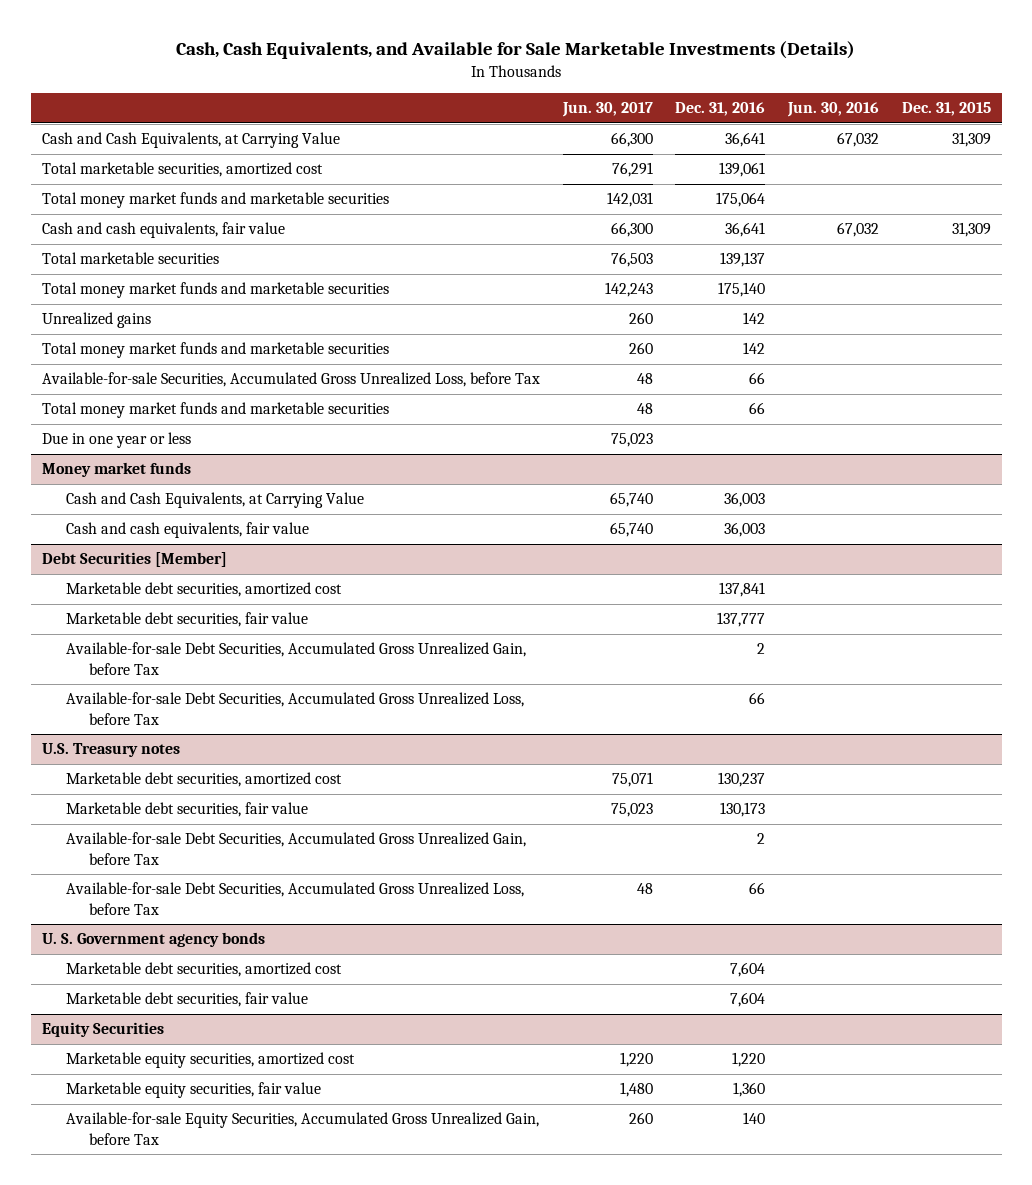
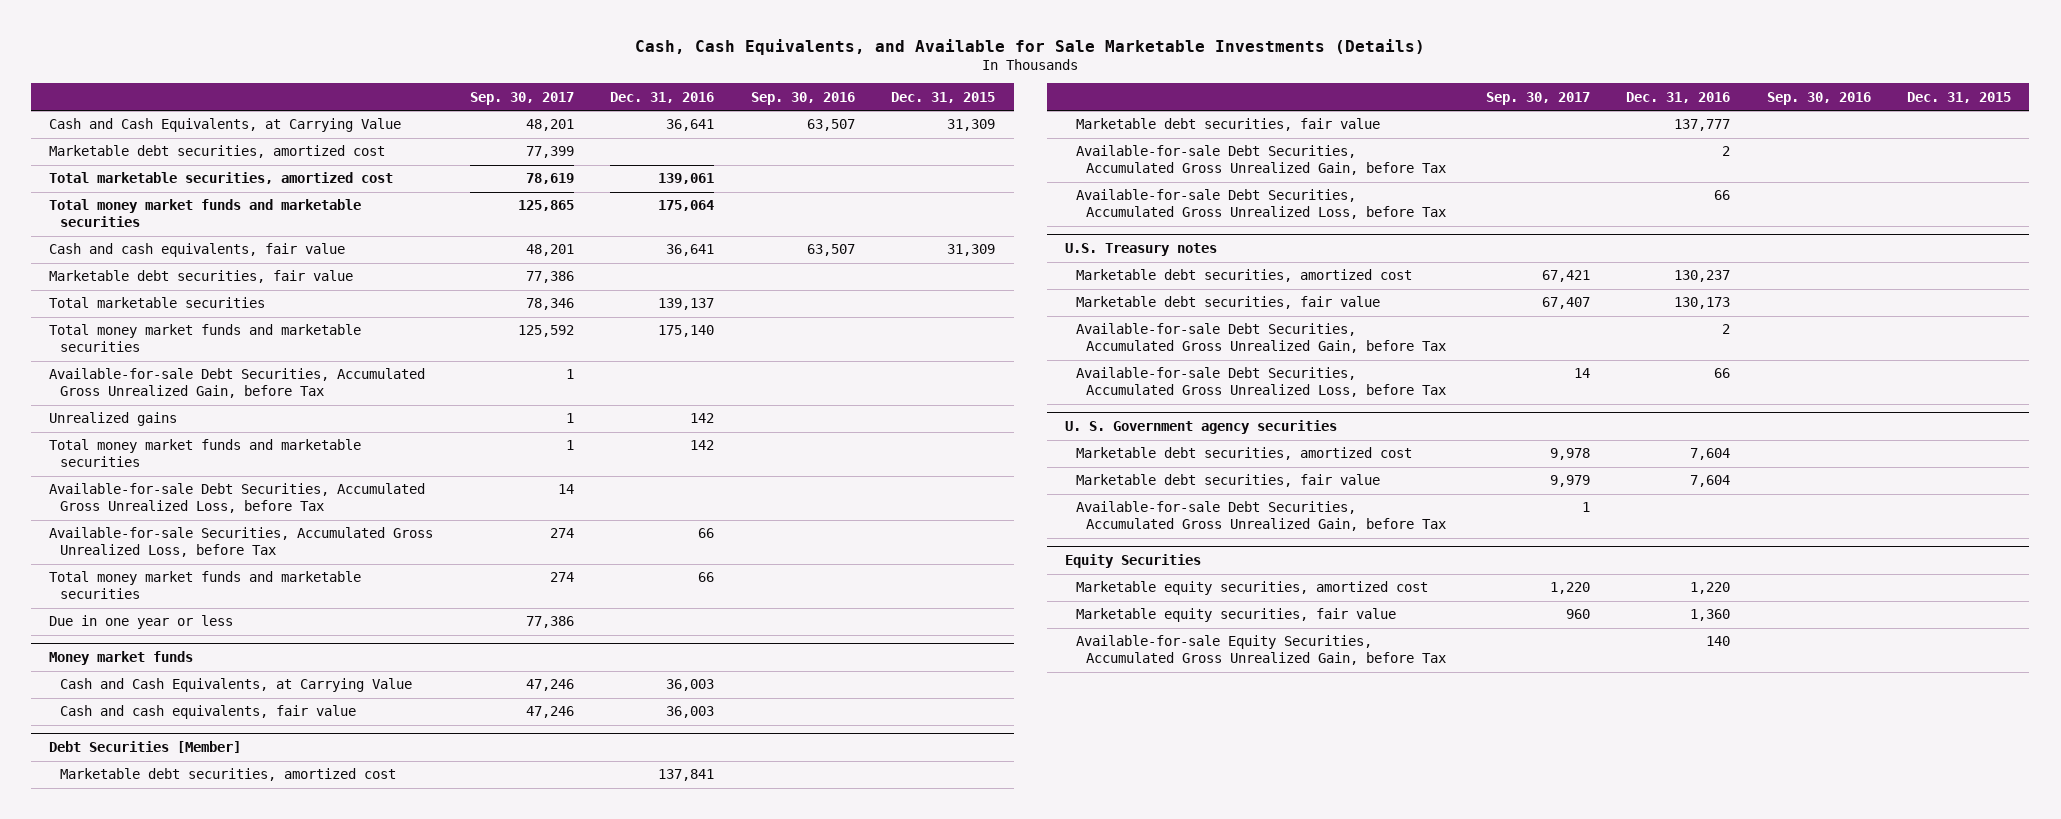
[561,102,653,118] Jun. 30, 2017 -> none
[786,102,879,118] Jun. 30, 2016 -> none
none -> [469,91,574,105] Sep. 30, 2017
none -> [750,91,855,105] Sep. 30, 2016
none -> [49,145,386,159] Marketable debt securities, amortized cost
none -> [49,270,354,284] Marketable debt securities, fair value
none -> [49,368,426,399] Available-for-sale Debt Securities, Accumulated Gross Unrealized Gain, before Tax
none -> [49,483,426,514] Available-for-sale Debt Securities, Accumulated Gross Unrealized Loss, before Tax
[41,932,265,948] U. S. Government agency bonds -> [1065,419,1338,434] U. S. Government agency securities
none -> [1075,501,1447,532] Available-for-sale Debt Securities, Accumulated Gross Unrealized Gain, before Tax

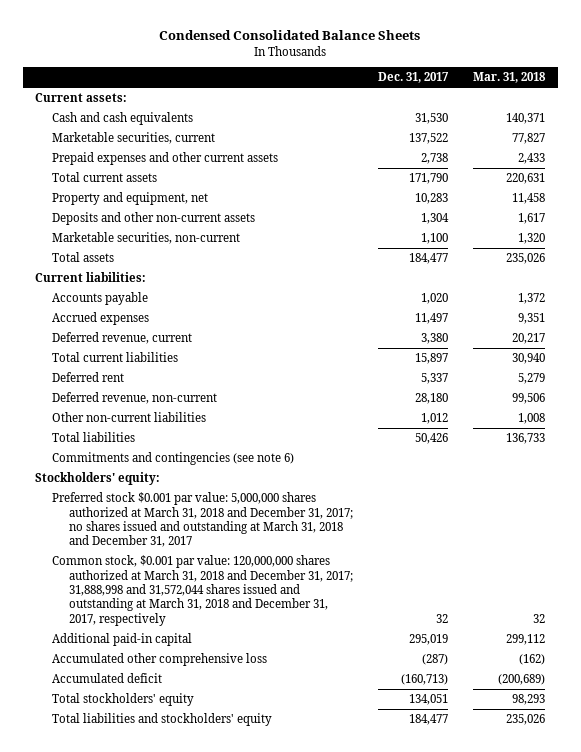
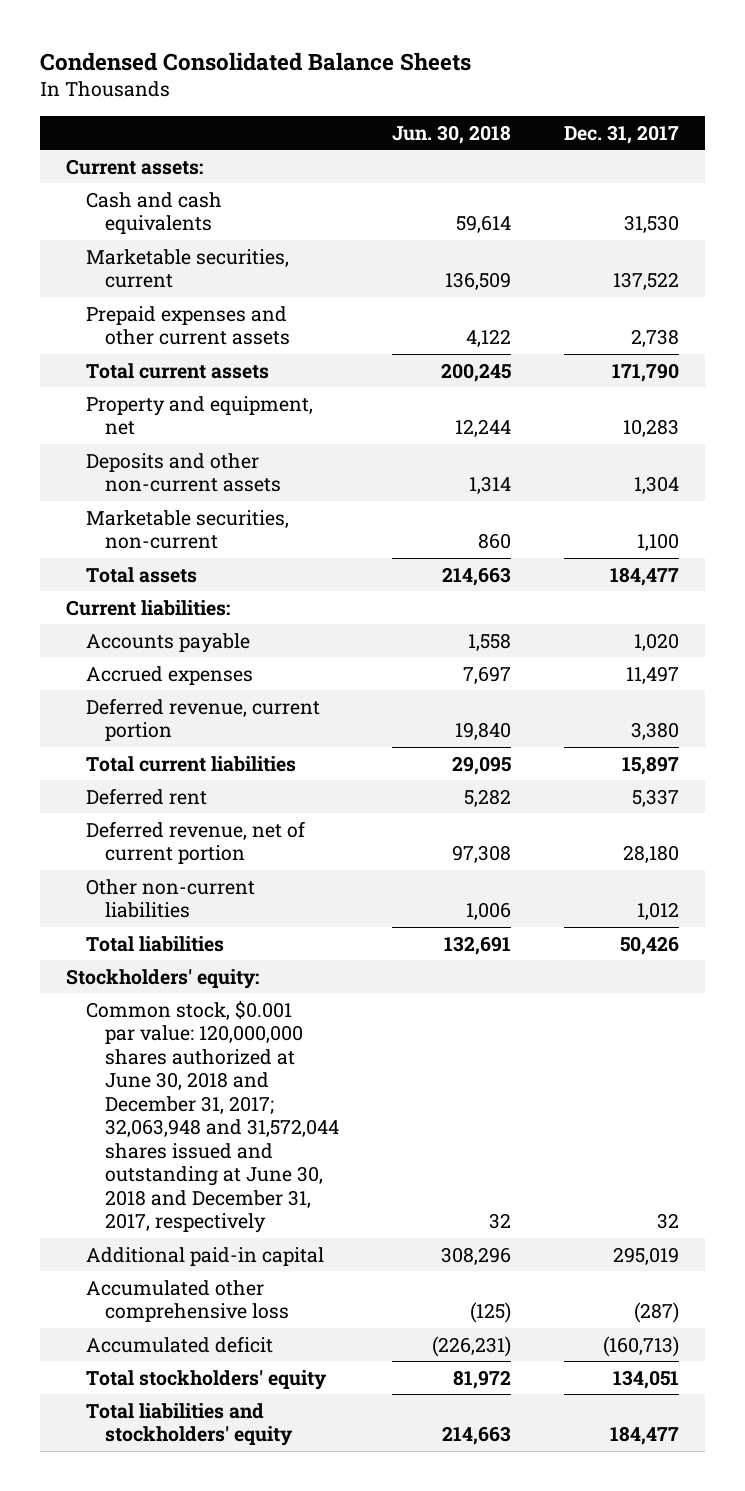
[473,72,547,84] Mar. 31, 2018 -> none
none -> [391,124,511,144] Jun. 30, 2018
[52,332,193,345] Deferred revenue, current -> [85,697,320,742] Deferred revenue, current portion
[52,392,218,405] Deferred revenue, non-current -> [85,820,305,865] Deferred revenue, net of current portion
[52,452,295,466] Commitments and contingencies (see note 6) -> none
[52,492,353,548] Preferred stock $0.001 par value: 5,000,000 shares authorized at March 31, 2018 and December 31, 2017; no shares issued and outstanding at March 31, 2018 and December 31, 2017 -> none
[52,555,353,626] Common stock, $0.001 par value: 120,000,000 shares authorized at March 31, 2018 and December 31, 2017; 31,888,998 and 31,572,044 shares issued and outstanding at March 31, 2018 and December 31, 2017, respectively -> [85,999,339,1234] Common stock, $0.001 par value: 120,000,000 shares authorized at June 30, 2018 and December 31, 2017; 32,063,948 and 31,572,044 shares issued and outstanding at June 30, 2018 and December 31, 2017, respectively

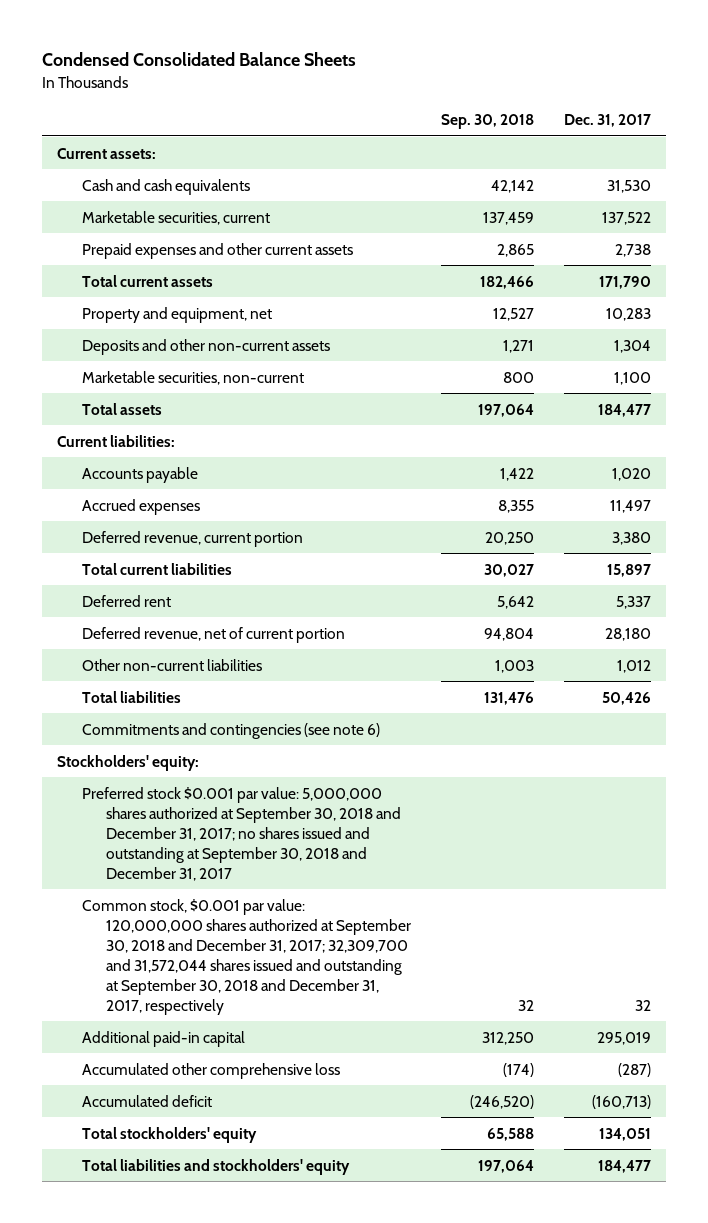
[391,124,511,144] Jun. 30, 2018 -> none
none -> [441,114,535,130] Sep. 30, 2018
none -> [81,722,380,739] Commitments and contingencies (see note 6)
none -> [81,786,402,881] Preferred stock $0.001 par value: 5,000,000 shares authorized at September 30, 2018 and December 31, 2017; no shares issued and outstanding at September 30, 2018 and December 31, 2017
[85,999,339,1234] Common stock, $0.001 par value: 120,000,000 shares authorized at June 30, 2018 and December 31, 2017; 32,063,948 and 31,572,044 shares issued and outstanding at June 30, 2018 and December 31, 2017, respectively -> [81,898,412,1015] Common stock, $0.001 par value: 120,000,000 shares authorized at September 30, 2018 and December 31, 2017; 32,309,700 and 31,572,044 shares issued and outstanding at September 30, 2018 and December 31, 2017, respectively

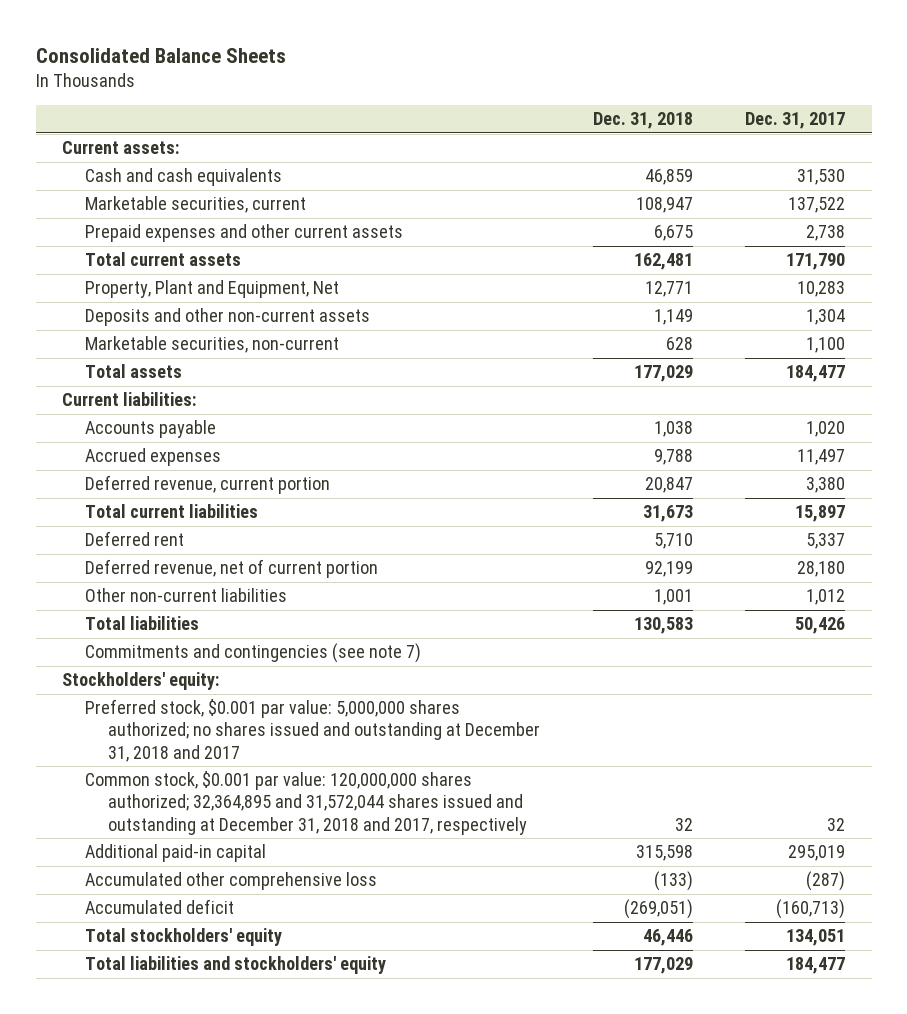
[41,52,356,67] Condensed Consolidated Balance Sheets -> [35,48,286,64] Consolidated Balance Sheets
[441,114,535,130] Sep. 30, 2018 -> none
none -> [592,112,693,130] Dec. 31, 2018
[81,306,272,323] Property and equipment, net -> [85,280,340,299] Property, Plant and Equipment, Net
[81,722,380,739] Commitments and contingencies (see note 6) -> [85,643,422,664] Commitments and contingencies (see note 7)
[81,786,402,881] Preferred stock $0.001 par value: 5,000,000 shares authorized at September 30, 2018 and December 31, 2017; no shares issued and outstanding at September 30, 2018 and December 31, 2017 -> [85,699,541,762] Preferred stock, $0.001 par value: 5,000,000 shares authorized; no shares issued and outstanding at December 31, 2018 and 2017
[81,898,412,1015] Common stock, $0.001 par value: 120,000,000 shares authorized at September 30, 2018 and December 31, 2017; 32,309,700 and 31,572,044 shares issued and outstanding at September 30, 2018 and December 31, 2017, respectively -> [85,771,528,835] Common stock, $0.001 par value: 120,000,000 shares authorized; 32,364,895 and 31,572,044 shares issued and outstanding at December 31, 2018 and 2017, respectively

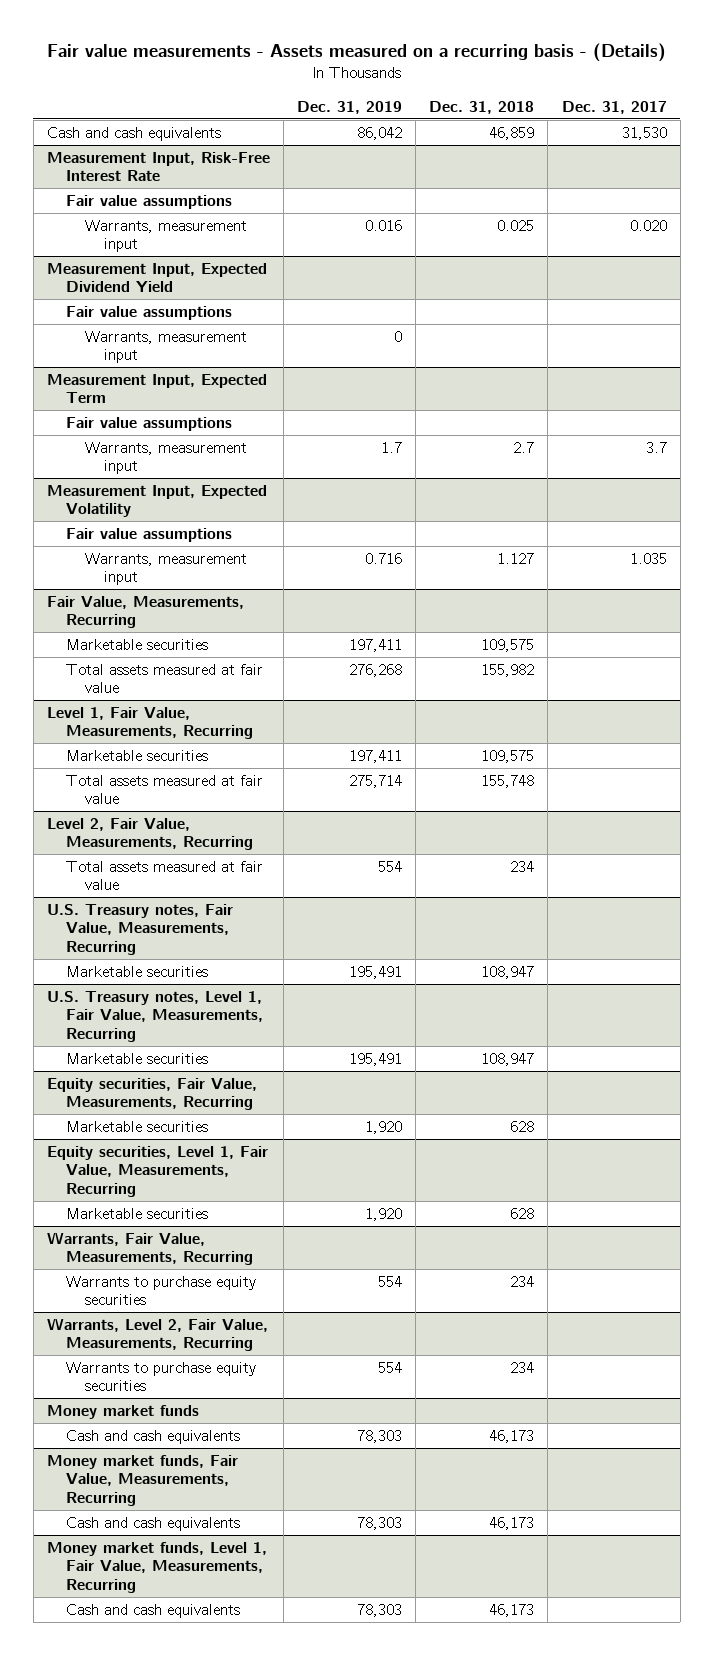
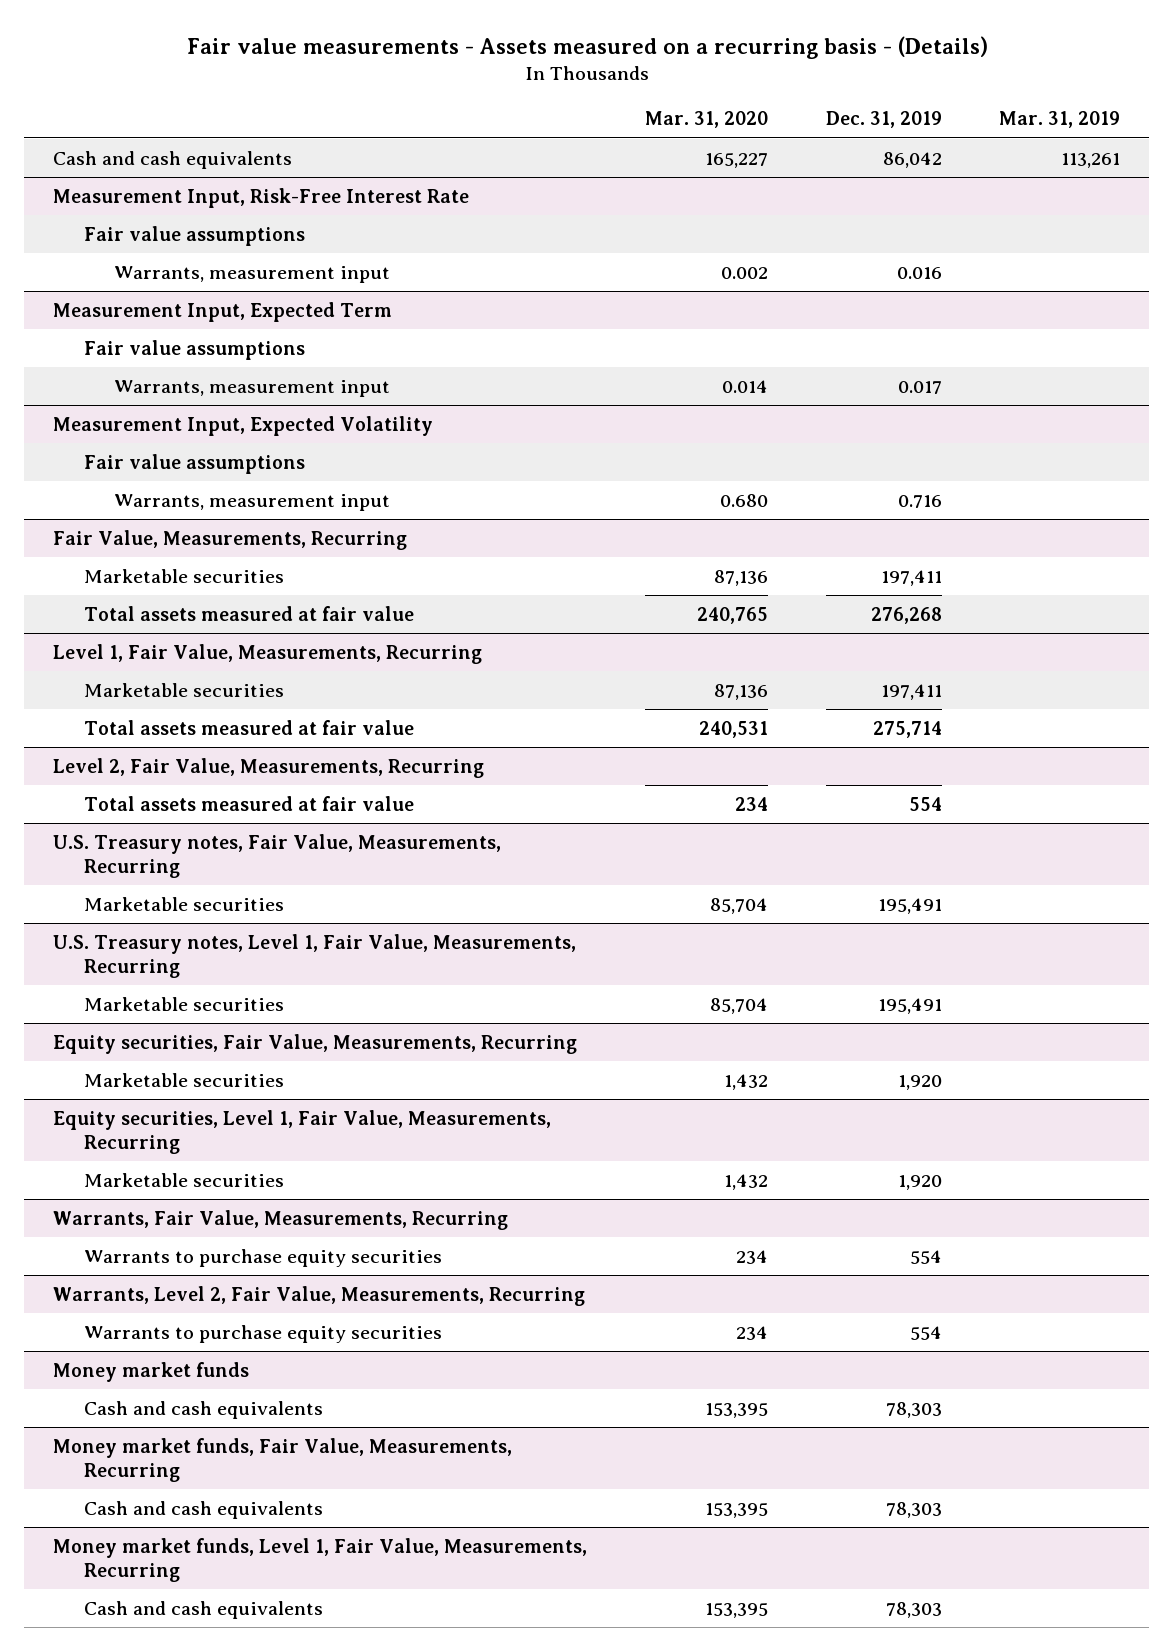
[429,100,535,114] Dec. 31, 2018 -> none
[561,100,667,114] Dec. 31, 2017 -> none
none -> [644,111,768,129] Mar. 31, 2020
none -> [999,111,1121,129] Mar. 31, 2019
[46,262,267,293] Measurement Input, Expected Dividend Yield -> none
[65,305,232,320] Fair value assumptions -> none
[85,330,248,364] Warrants, measurement input -> none
[381,441,403,453] 1.7 -> [897,380,942,394] 0.017

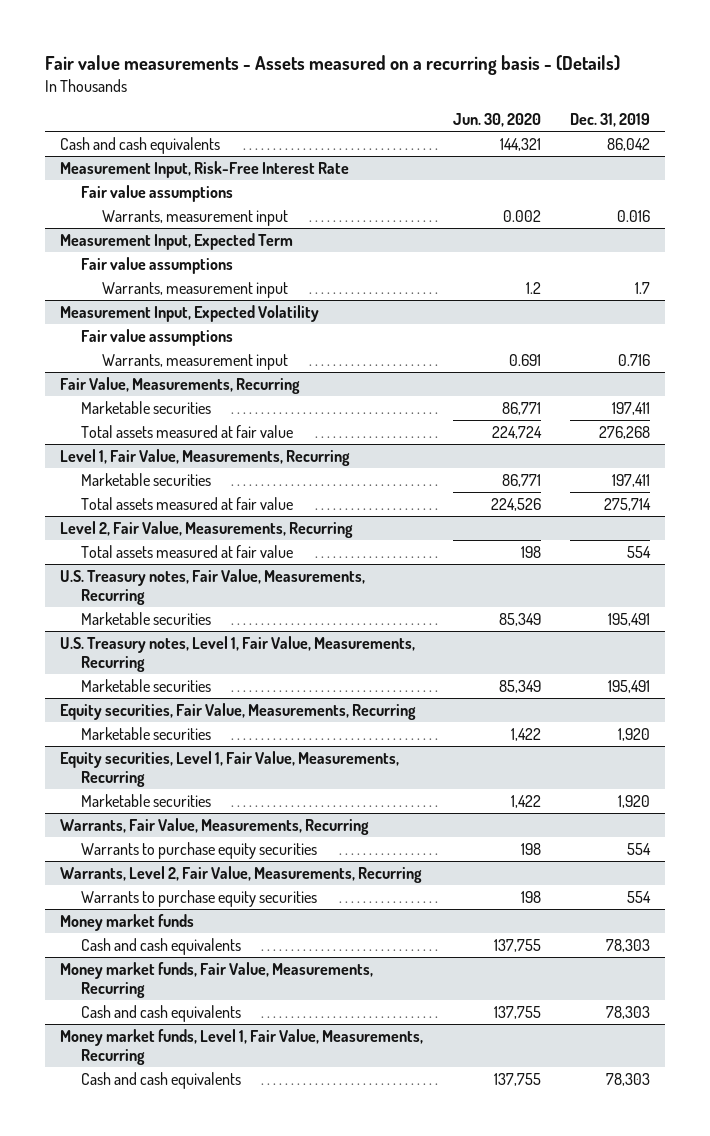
[644,111,768,129] Mar. 31, 2020 -> none
[999,111,1121,129] Mar. 31, 2019 -> none
none -> [452,113,541,128] Jun. 30, 2020
[897,380,942,394] 0.017 -> [635,281,651,294] 1.7

